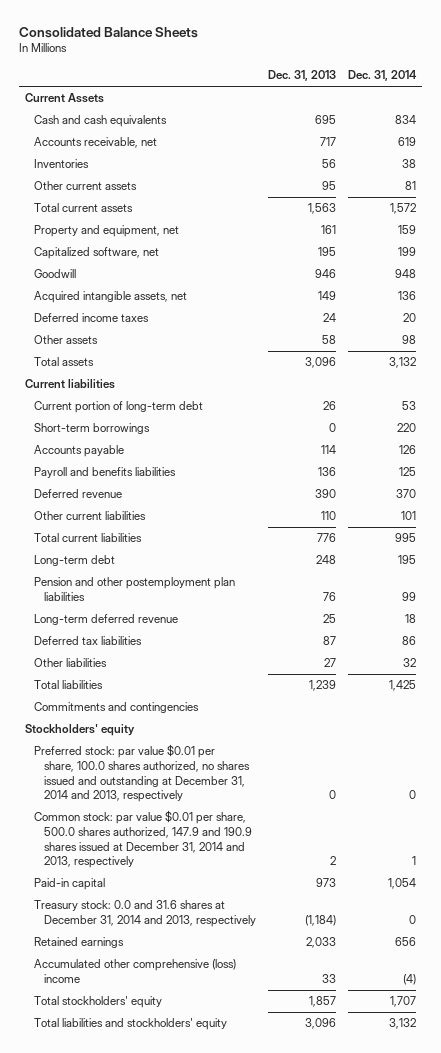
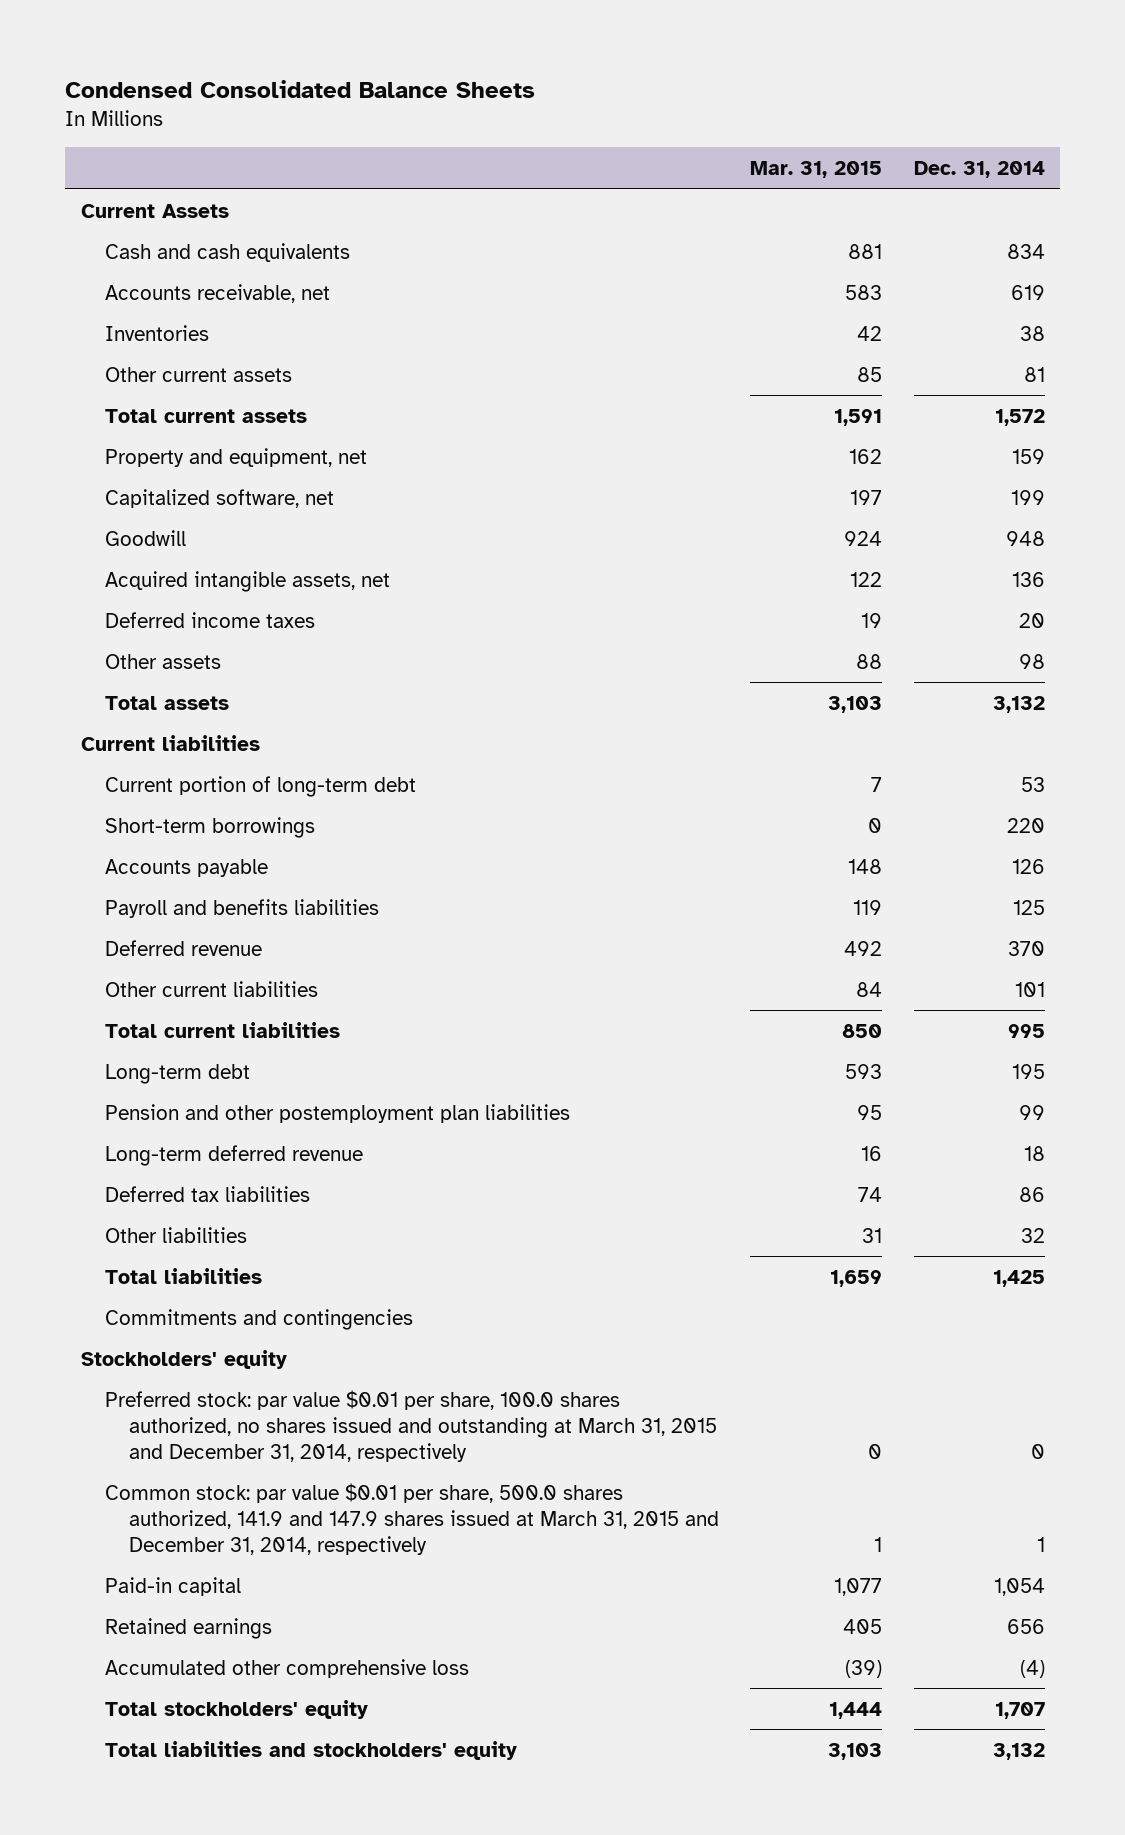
[18,26,198,38] Consolidated Balance Sheets -> [65,80,536,99] Condensed Consolidated Balance Sheets
[267,70,336,82] Dec. 31, 2013 -> none
none -> [750,161,883,179] Mar. 31, 2015
[34,744,250,803] Preferred stock: par value $0.01 per share, 100.0 shares authorized, no shares issued and outstanding at December 31, 2014 and 2013, respectively -> [105,1389,718,1462] Preferred stock: par value $0.01 per share, 100.0 shares authorized, no shares issued and outstanding at March 31, 2015 and December 31, 2014, respectively
[34,810,252,869] Common stock: par value $0.01 per share, 500.0 shares authorized, 147.9 and 190.9 shares issued at December 31, 2014 and 2013, respectively -> [105,1482,720,1555] Common stock: par value $0.01 per share, 500.0 shares authorized, 141.9 and 147.9 shares issued at March 31, 2015 and December 31, 2014, respectively
[34,900,256,927] Treasury stock: 0.0 and 31.6 shares at December 31, 2014 and 2013, respectively -> none
[34,959,237,983] Accumulated other comprehensive (loss) income -> [105,1658,470,1678] Accumulated other comprehensive loss

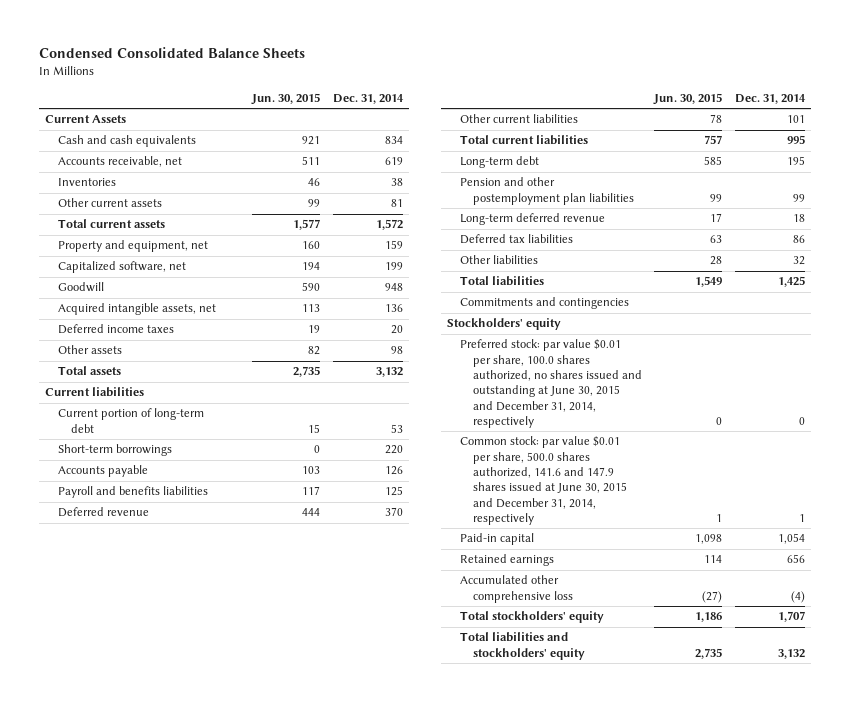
[750,161,883,179] Mar. 31, 2015 -> none
none -> [251,92,321,105] Jun. 30, 2015
[105,1389,718,1462] Preferred stock: par value $0.01 per share, 100.0 shares authorized, no shares issued and outstanding at March 31, 2015 and December 31, 2014, respectively -> [459,339,642,429] Preferred stock: par value $0.01 per share, 100.0 shares authorized, no shares issued and outstanding at June 30, 2015 and December 31, 2014, respectively
[105,1482,720,1555] Common stock: par value $0.01 per share, 500.0 shares authorized, 141.9 and 147.9 shares issued at March 31, 2015 and December 31, 2014, respectively -> [459,436,627,526] Common stock: par value $0.01 per share, 500.0 shares authorized, 141.6 and 147.9 shares issued at June 30, 2015 and December 31, 2014, respectively

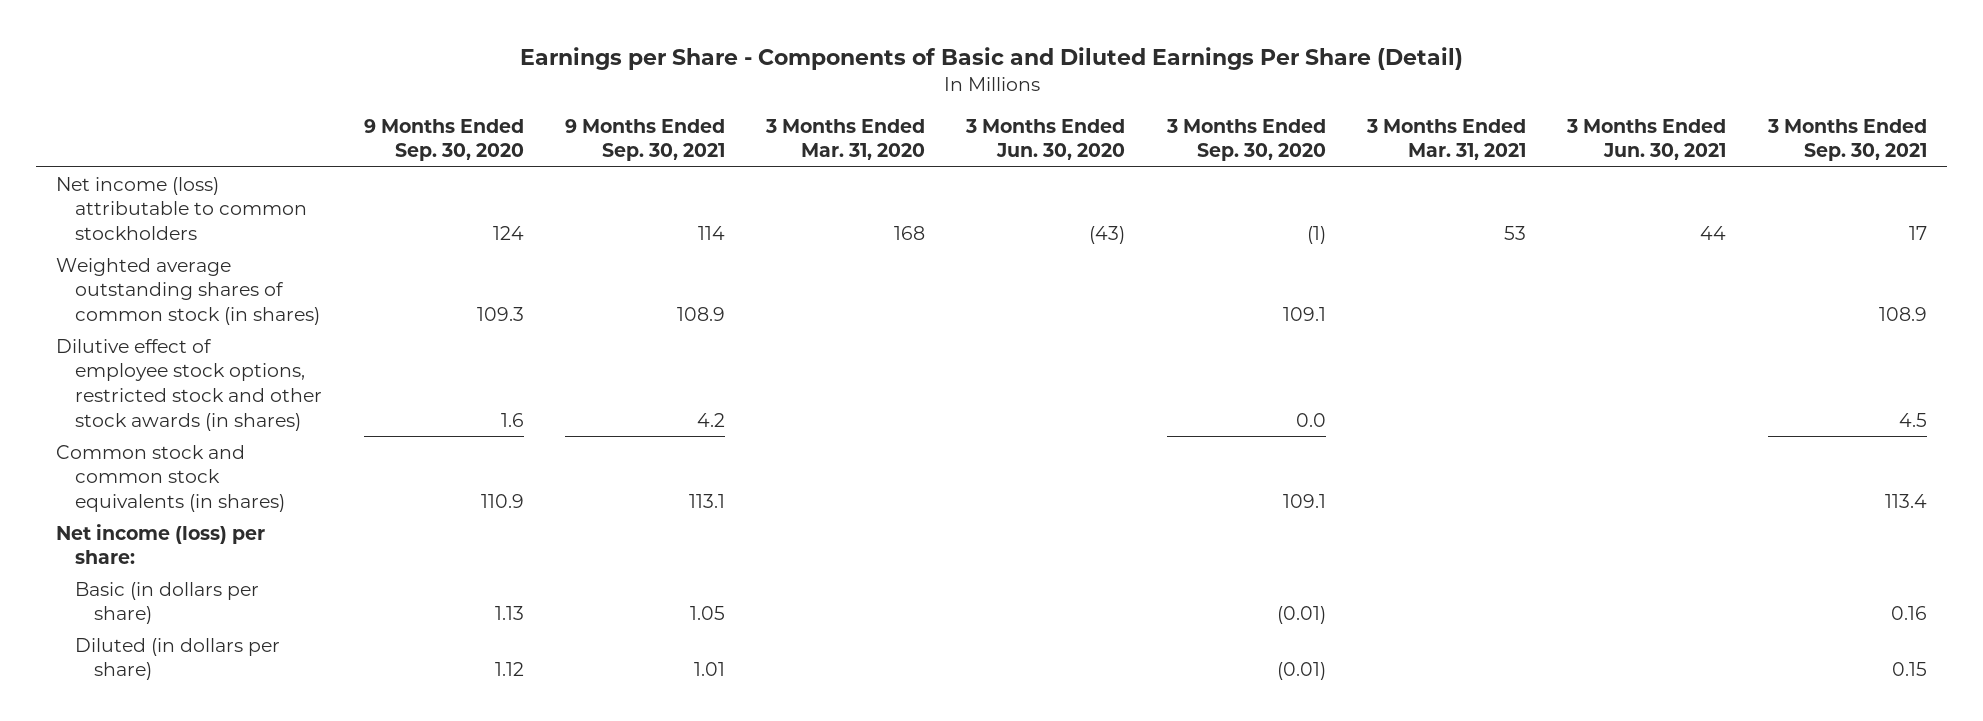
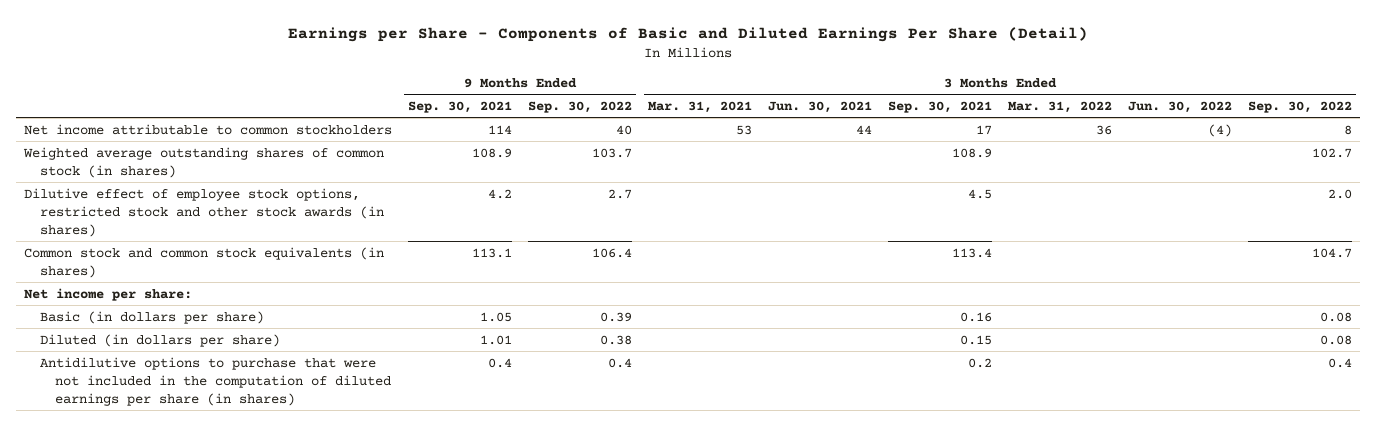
[363,118,524,162] 9 Months Ended Sep. 30, 2020 -> none
[765,118,926,161] 3 Months Ended Mar. 31, 2020 -> none
[965,118,1126,161] 3 Months Ended Jun. 30, 2020 -> none
[1165,118,1326,162] 3 Months Ended Sep. 30, 2020 -> none
none -> [528,100,633,113] Sep. 30, 2022
none -> [1008,100,1113,113] Mar. 31, 2022
none -> [1128,100,1233,113] Jun. 30, 2022
none -> [1248,100,1353,113] Sep. 30, 2022
[56,176,308,240] Net income (loss) attributable to common stockholders -> [24,123,393,135] Net income attributable to common stockholders
[56,523,266,565] Net income (loss) per share: -> [24,287,193,301] Net income per share:
none -> [39,356,392,406] Antidilutive options to purchase that were not included in the computation of diluted earnings per share (in shares)

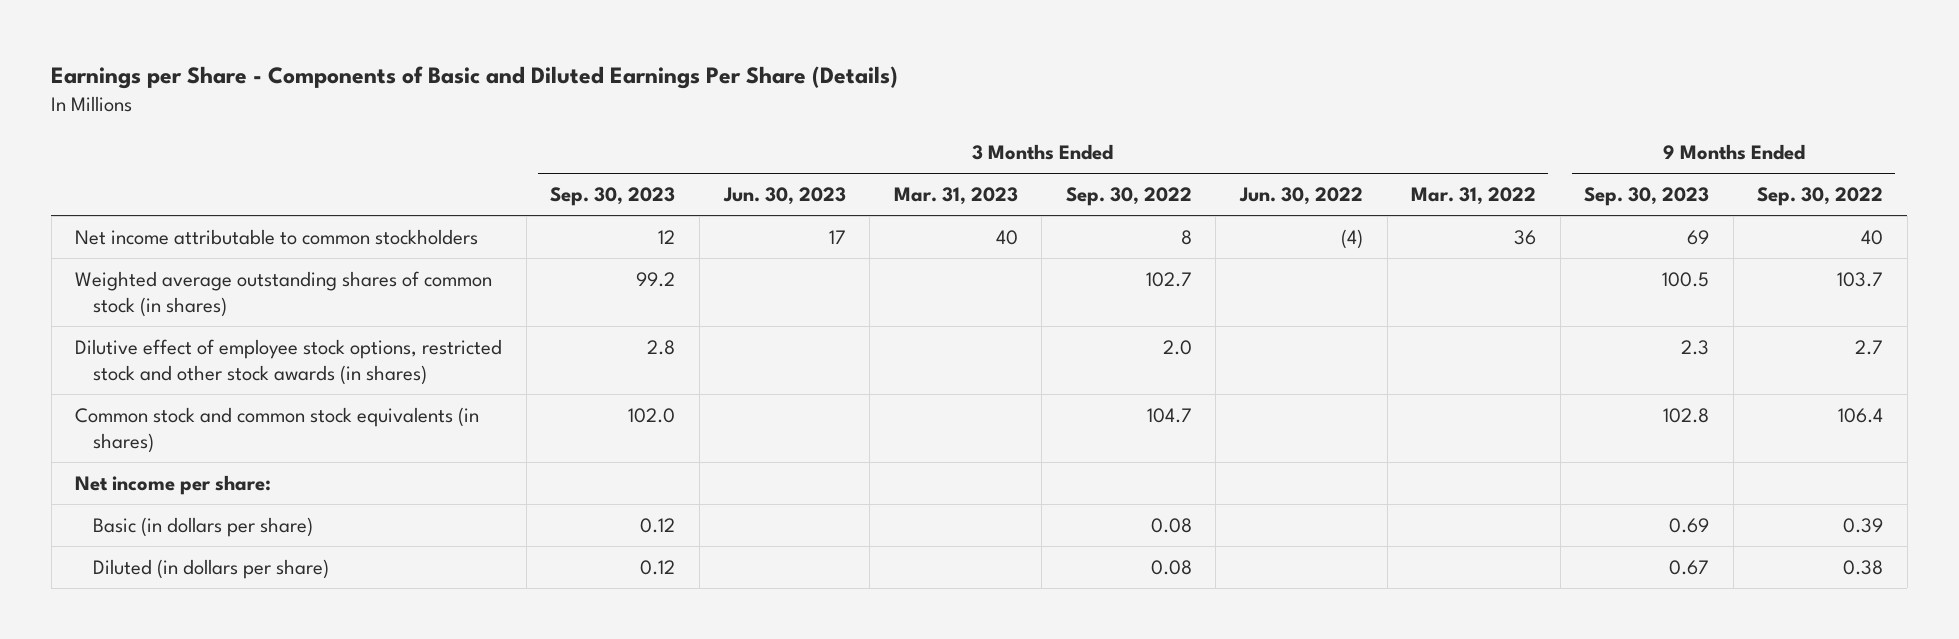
[288,27,1089,43] Earnings per Share - Components of Basic and Diluted Earnings Per Share (Detail) -> [51,66,899,90] Earnings per Share - Components of Basic and Diluted Earnings Per Share (Details)
[408,100,513,113] Sep. 30, 2021 -> none
[648,100,753,113] Mar. 31, 2021 -> none
[768,100,873,113] Jun. 30, 2021 -> none
[888,100,993,113] Sep. 30, 2021 -> none
none -> [550,186,676,206] Sep. 30, 2023
none -> [722,186,846,205] Jun. 30, 2023
none -> [893,186,1018,205] Mar. 31, 2023
none -> [1584,186,1710,206] Sep. 30, 2023
[39,356,392,406] Antidilutive options to purchase that were not included in the computation of diluted earnings per share (in shares) -> none

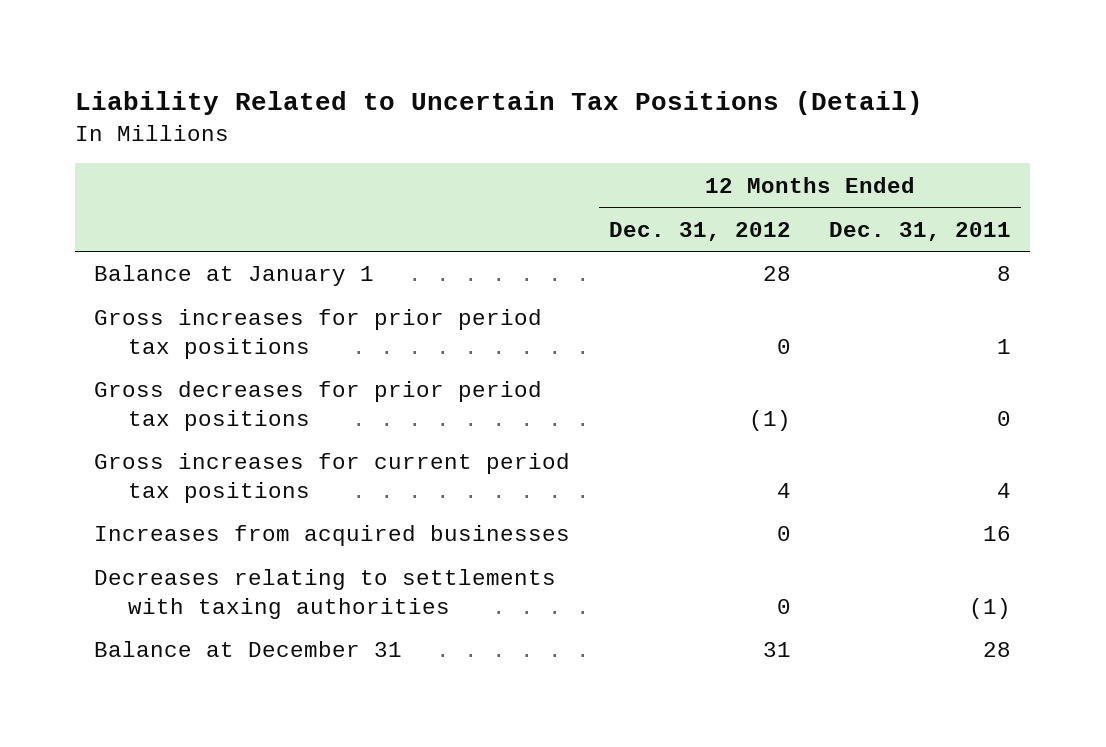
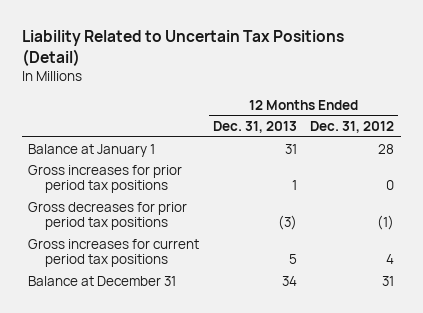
[829,221,1012,241] Dec. 31, 2011 -> none
none -> [212,121,297,134] Dec. 31, 2013
[94,525,571,547] Increases from acquired businesses -> none
[94,569,557,619] Decreases relating to settlements with taxing authorities -> none

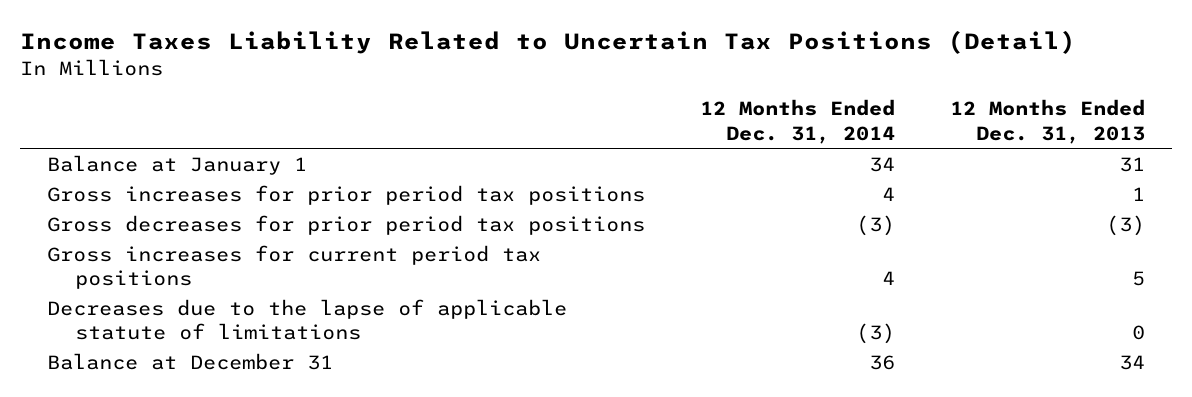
[21,30,344,66] Liability Related to Uncertain Tax Positions (Detail) -> [19,30,1076,55] Income Taxes Liability Related to Uncertain Tax Positions (Detail)
[310,121,395,134] Dec. 31, 2012 -> none
none -> [699,99,895,144] 12 Months Ended Dec. 31, 2014
none -> [46,298,567,340] Decreases due to the lapse of applicable statute of limitations

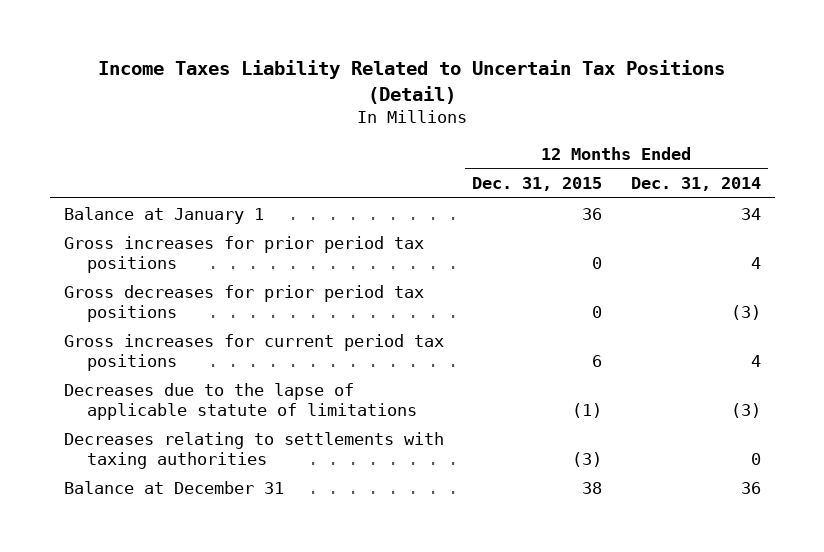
[949,99,1145,144] 12 Months Ended Dec. 31, 2013 -> none
none -> [472,177,603,192] Dec. 31, 2015
none -> [63,431,444,469] Decreases relating to settlements with taxing authorities

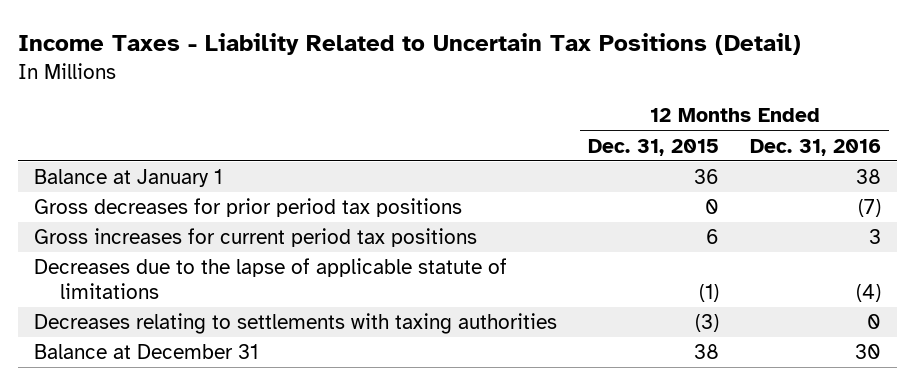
[98,60,726,104] Income Taxes Liability Related to Uncertain Tax Positions (Detail) -> [18,32,802,55] Income Taxes - Liability Related to Uncertain Tax Positions (Detail)
[630,177,761,192] Dec. 31, 2014 -> none
none -> [750,138,882,156] Dec. 31, 2016
[63,235,424,273] Gross increases for prior period tax positions -> none

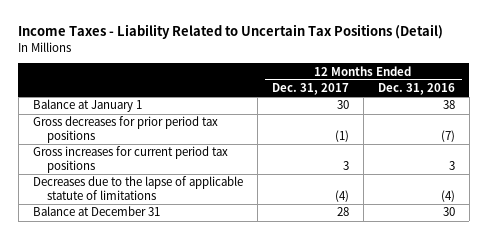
[588,138,720,156] Dec. 31, 2015 -> none
none -> [271,83,349,96] Dec. 31, 2017
[33,313,557,335] Decreases relating to settlements with taxing authorities -> none

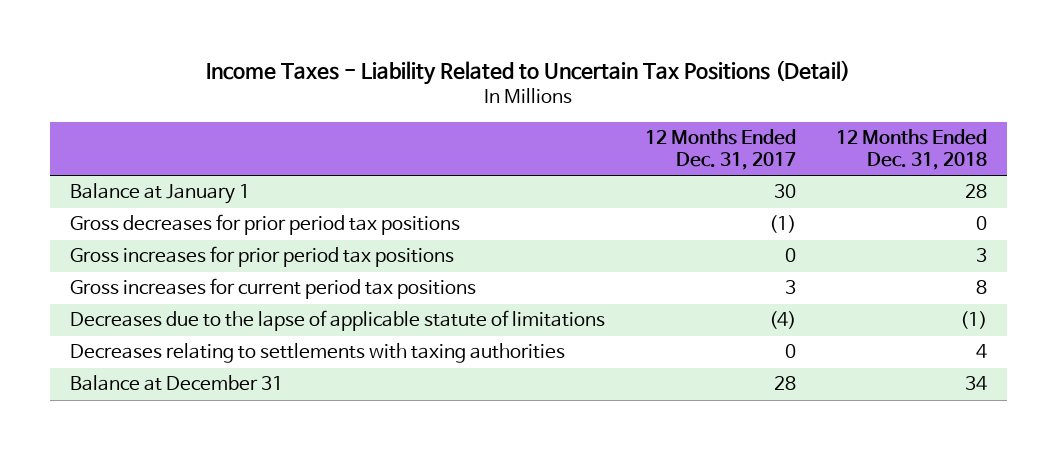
[377,83,455,96] Dec. 31, 2016 -> none
none -> [835,129,987,171] 12 Months Ended Dec. 31, 2018
none -> [69,246,454,268] Gross increases for prior period tax positions
none -> [69,343,565,364] Decreases relating to settlements with taxing authorities

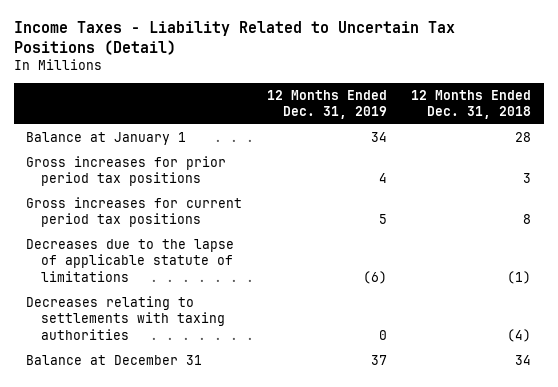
[644,129,796,171] 12 Months Ended Dec. 31, 2017 -> none
none -> [266,89,387,120] 12 Months Ended Dec. 31, 2019
[69,214,460,236] Gross decreases for prior period tax positions -> none
[975,344,987,359] 4 -> [507,328,532,342] (4)

